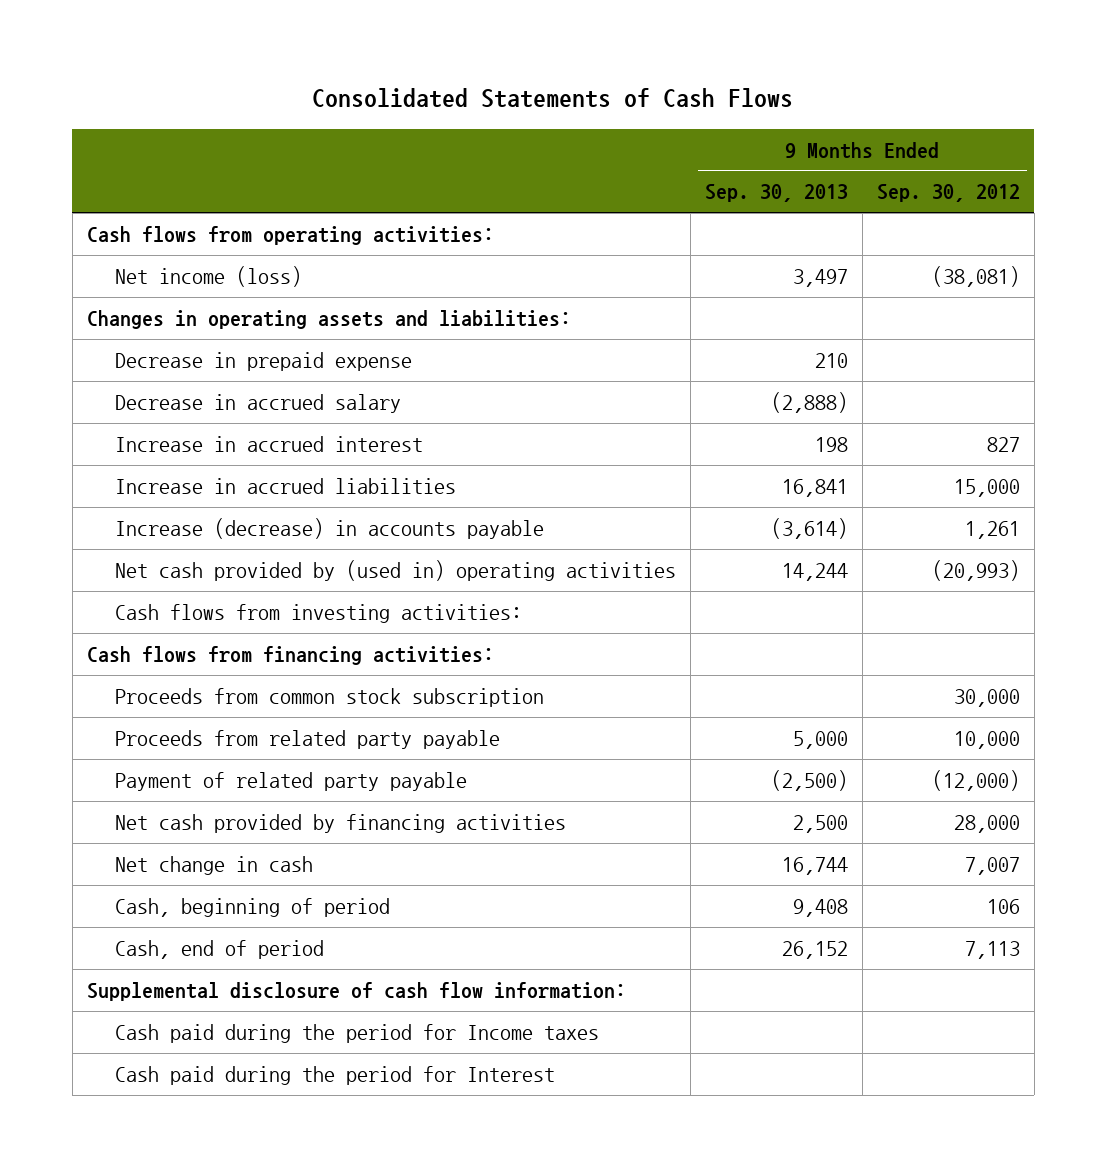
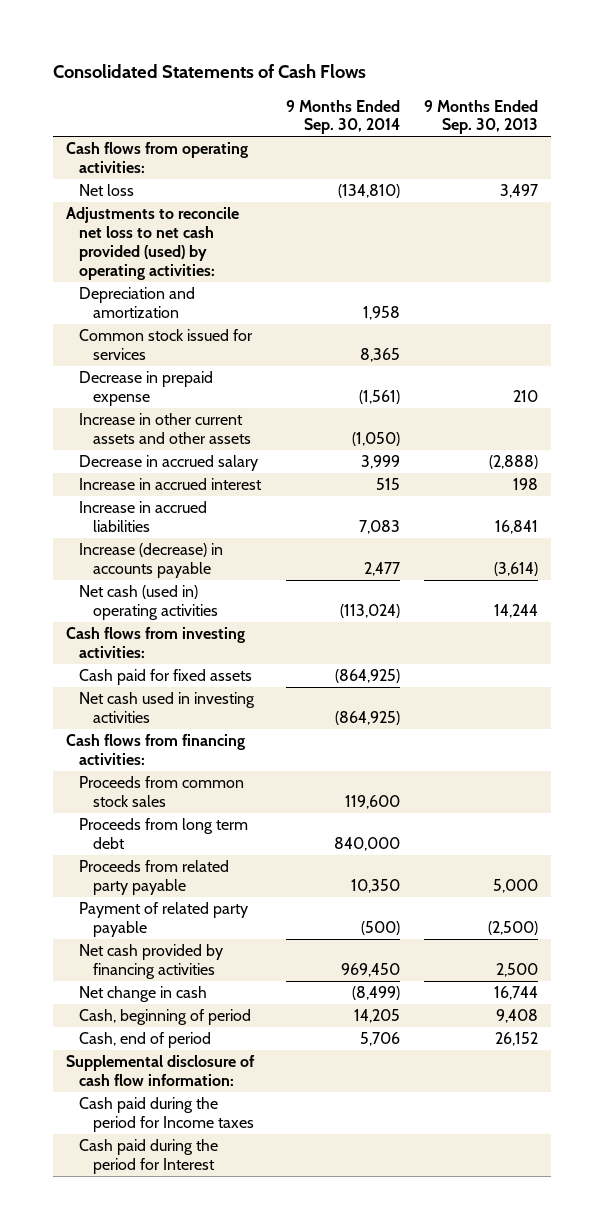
[876,184,1020,203] Sep. 30, 2012 -> none
none -> [285,99,400,135] 9 Months Ended Sep. 30, 2014
[86,310,571,330] Changes in operating assets and liabilities: -> none
[114,266,302,288] Net income (loss) -> [79,184,135,197] Net loss
none -> [65,207,239,280] Adjustments to reconcile net loss to net cash provided (used) by operating activities:
none -> [79,287,196,319] Depreciation and amortization
none -> [79,329,254,361] Common stock issued for services
none -> [79,413,252,445] Increase in other current assets and other assets
[114,560,676,582] Net cash provided by (used in) operating activities -> [79,585,219,621] Net cash (used in) operating activities
none -> [79,669,253,686] Cash paid for fixed assets
none -> [79,692,256,724] Net cash used in investing activities
[114,688,544,708] Proceeds from common stock subscription -> [79,776,245,808] Proceeds from common stock sales
none -> [79,818,249,850] Proceeds from long term debt

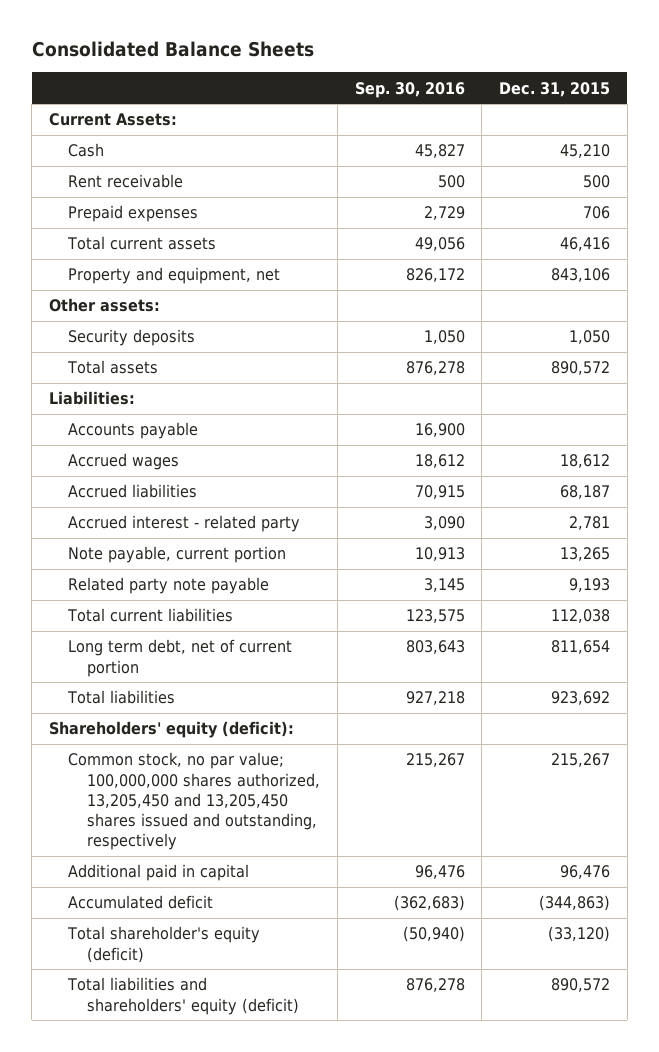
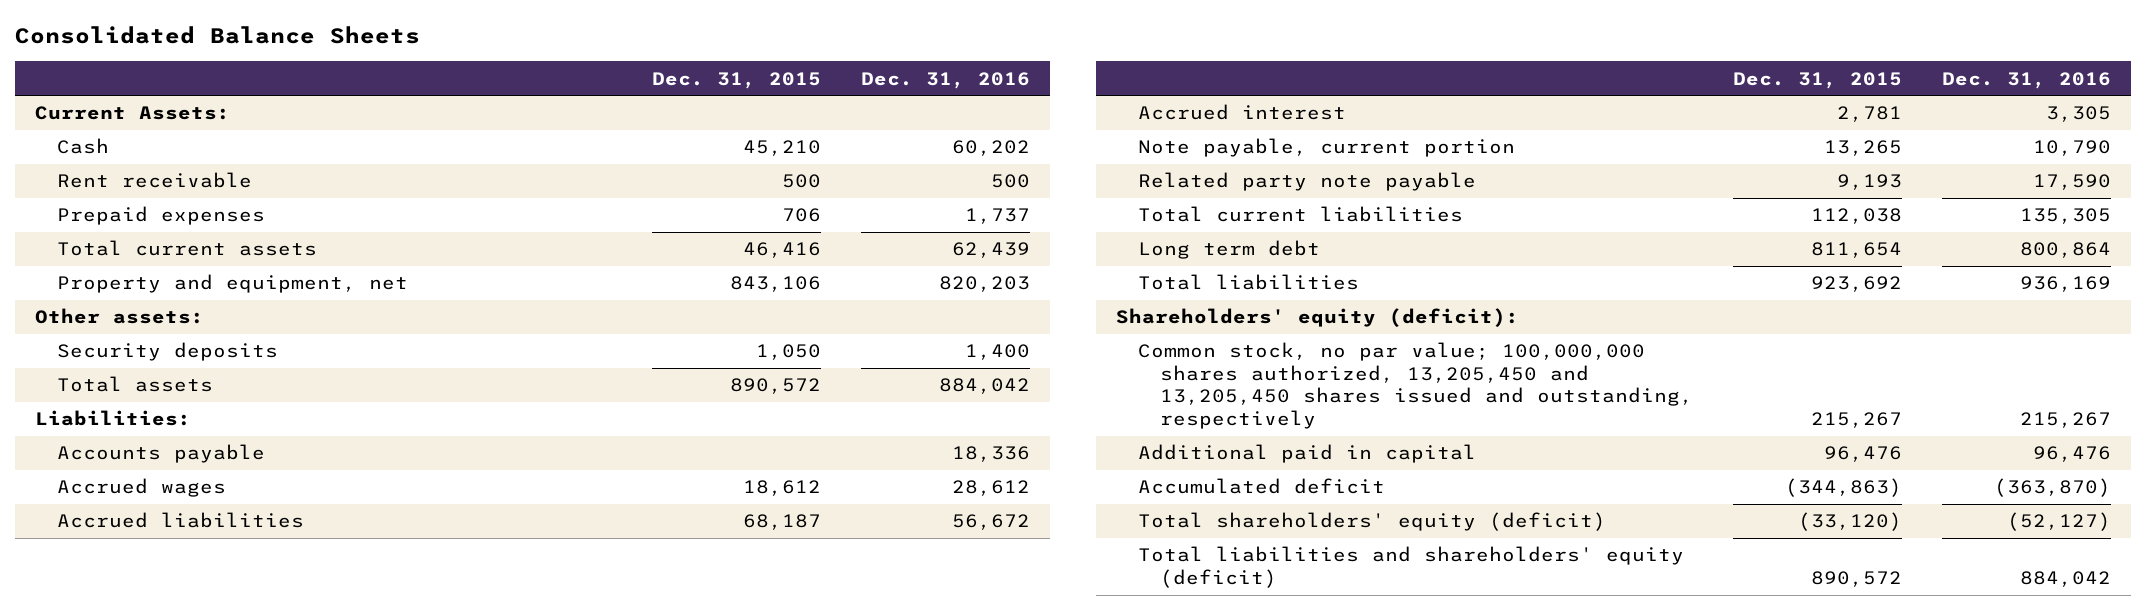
[354,81,465,98] Sep. 30, 2016 -> none
none -> [861,71,1031,89] Dec. 31, 2016
[67,515,300,533] Accrued interest - related party -> [1137,104,1346,121] Accrued interest
[67,639,292,677] Long term debt, net of current portion -> [1137,240,1320,260] Long term debt
[66,926,260,963] Total shareholder's equity (deficit) -> [1137,512,1606,532] Total shareholders' equity (deficit)

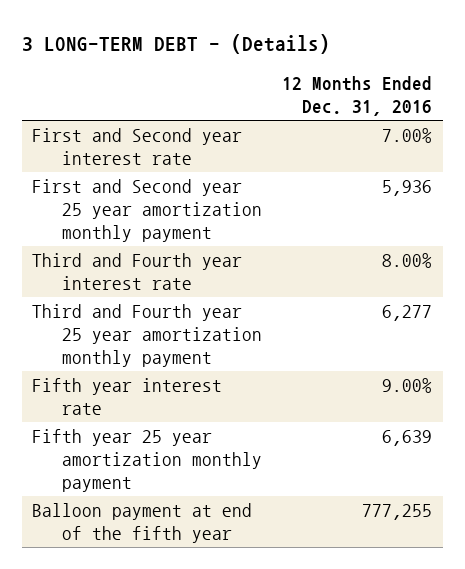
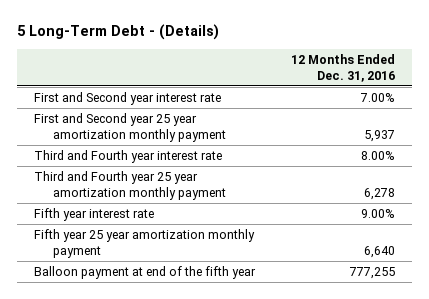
[21,34,330,55] 3 LONG-TERM DEBT - (Details) -> [16,24,219,41] 5 Long-Term Debt - (Details)
[382,180,433,197] 5,936 -> [363,129,395,142] 5,937
[382,305,433,322] 6,277 -> [363,187,395,200] 6,278
[382,430,433,447] 6,639 -> [363,245,395,258] 6,640

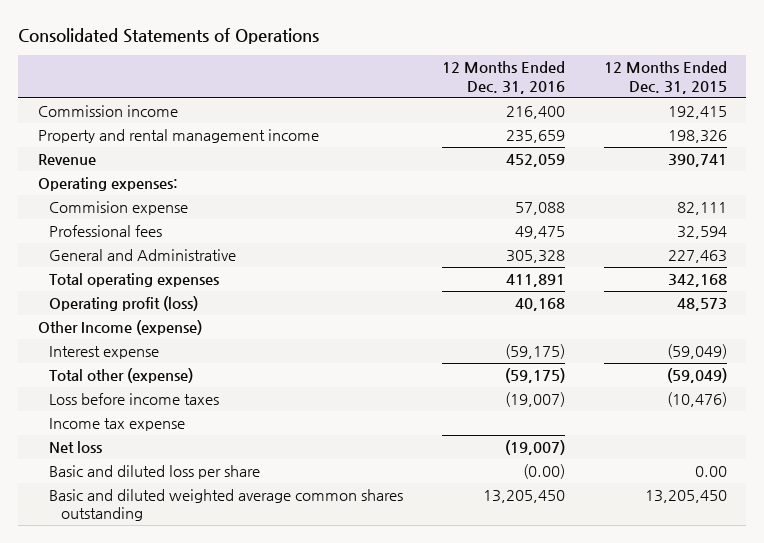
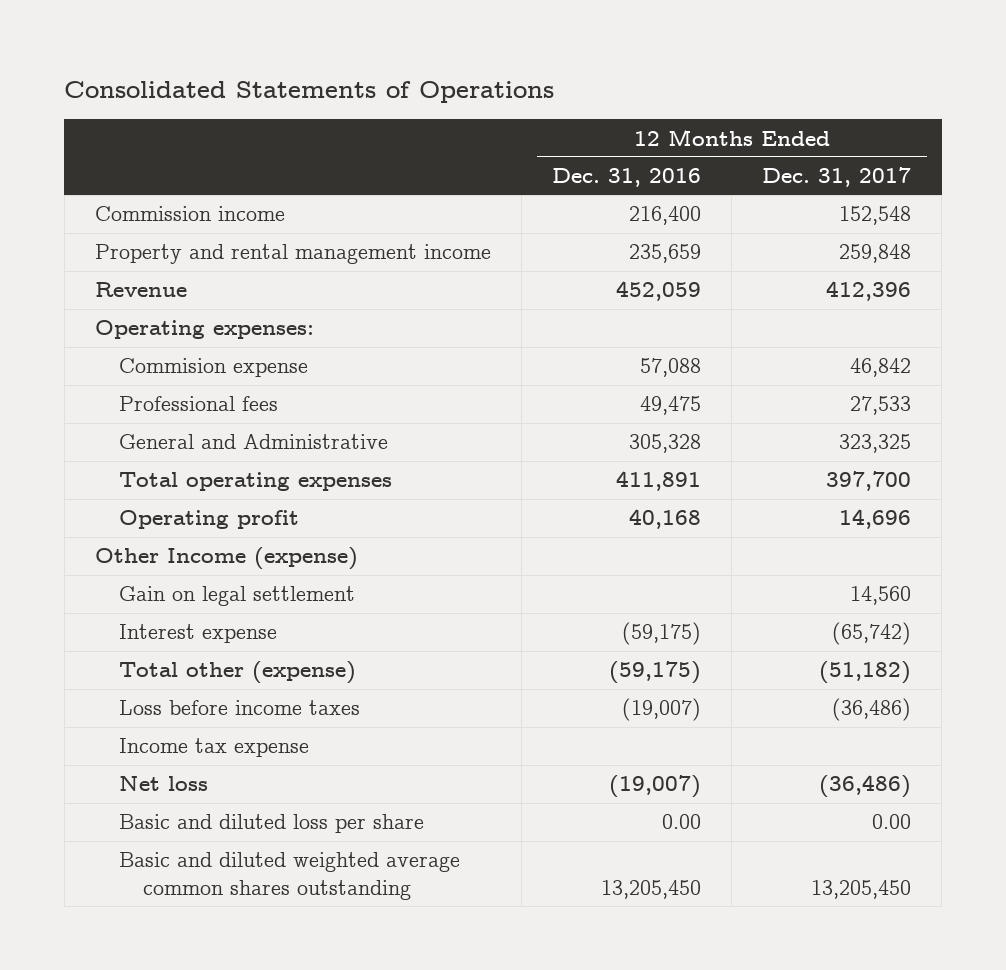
[603,61,727,94] 12 Months Ended Dec. 31, 2015 -> none
none -> [762,167,912,188] Dec. 31, 2017
[49,296,199,312] Operating profit (loss) -> [118,510,299,530] Operating profit
none -> [118,586,355,607] Gain on legal settlement
[522,464,565,480] (0.00) -> [662,814,702,830] 0.00

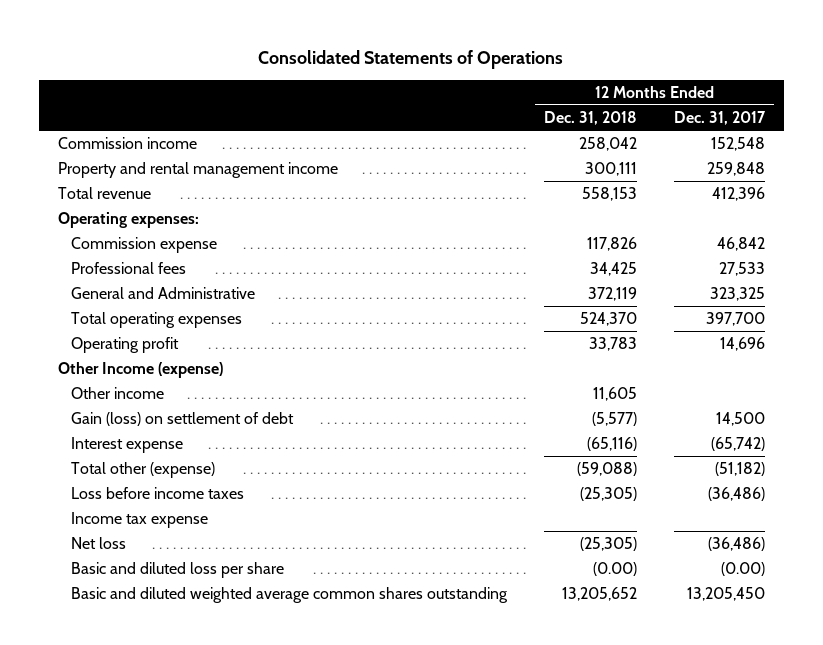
[552,168,702,188] Dec. 31, 2016 -> none
none -> [544,111,638,126] Dec. 31, 2018
[94,282,187,298] Revenue -> [57,187,151,200] Total revenue
[118,358,308,378] Commision expense -> [71,237,218,254] Commission expense
[118,586,355,607] Gain on legal settlement -> none
none -> [71,387,165,400] Other income
none -> [71,412,295,427] Gain (loss) on settlement of debt
[872,814,912,830] 0.00 -> [721,562,766,577] (0.00)

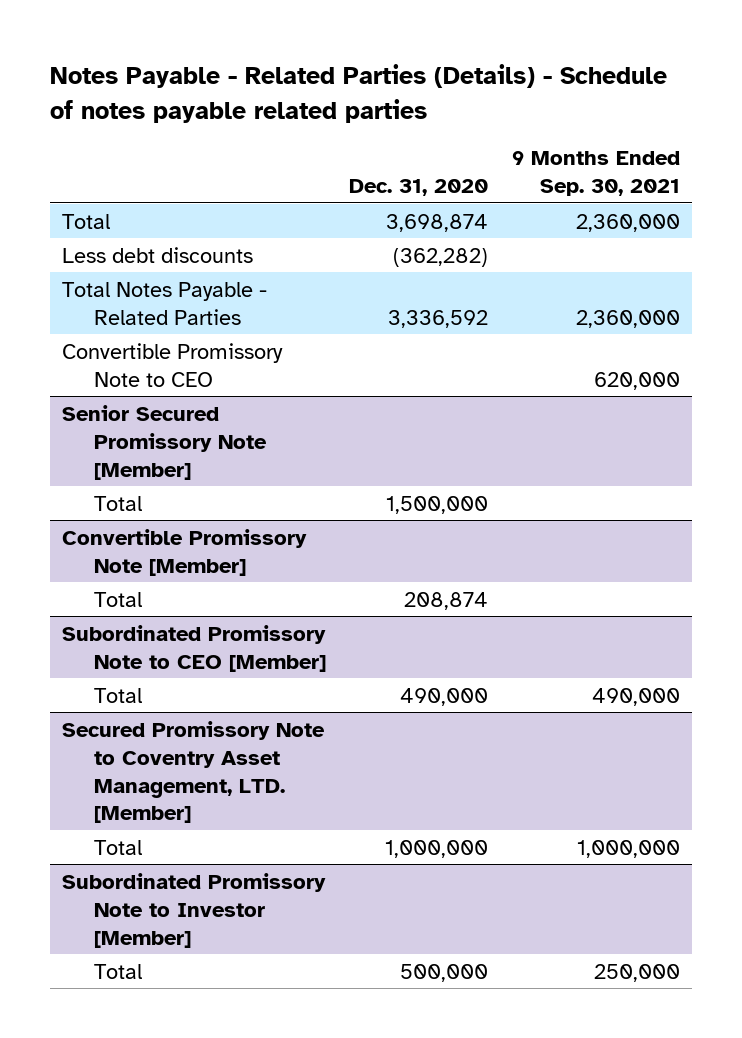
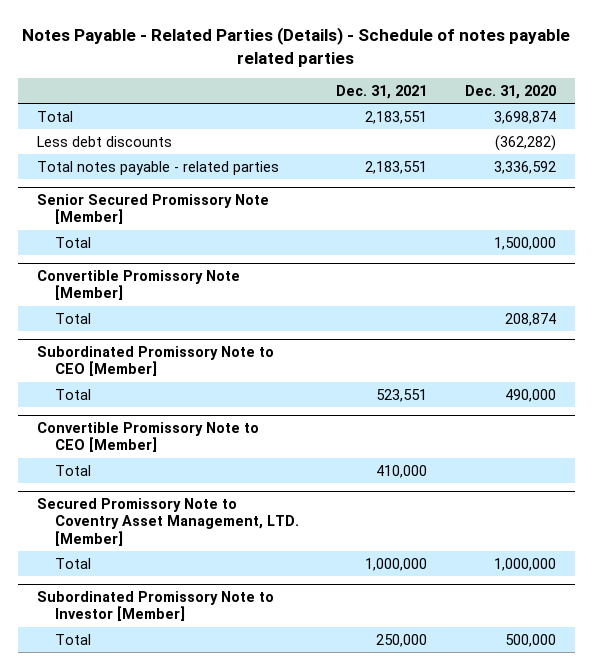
[512,151,681,197] 9 Months Ended Sep. 30, 2021 -> none
none -> [336,84,428,99] Dec. 31, 2021
[62,342,284,387] Convertible Promissory Note to CEO -> none
[62,281,268,325] Total Notes Payable - Related Parties -> [36,160,279,175] Total notes payable - related parties
none -> [36,422,259,453] Convertible Promissory Note to CEO [Member]
none -> [54,464,91,476] Total

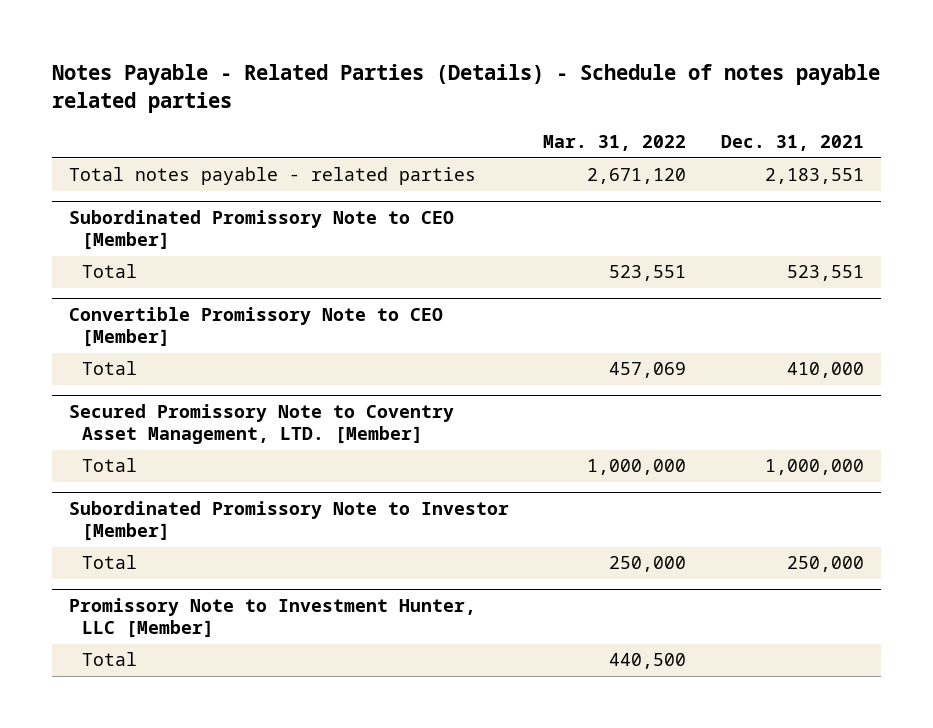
[464,84,556,99] Dec. 31, 2020 -> none
none -> [543,135,687,152] Mar. 31, 2022
[36,110,73,122] Total -> none
[36,135,172,147] Less debt discounts -> none
[36,194,269,225] Senior Secured Promissory Note [Member] -> none
[54,236,91,248] Total -> none
[36,270,240,301] Convertible Promissory Note [Member] -> none
[54,312,91,324] Total -> none
none -> [68,598,476,639] Promissory Note to Investment Hunter, LLC [Member]
none -> [81,652,137,667] Total

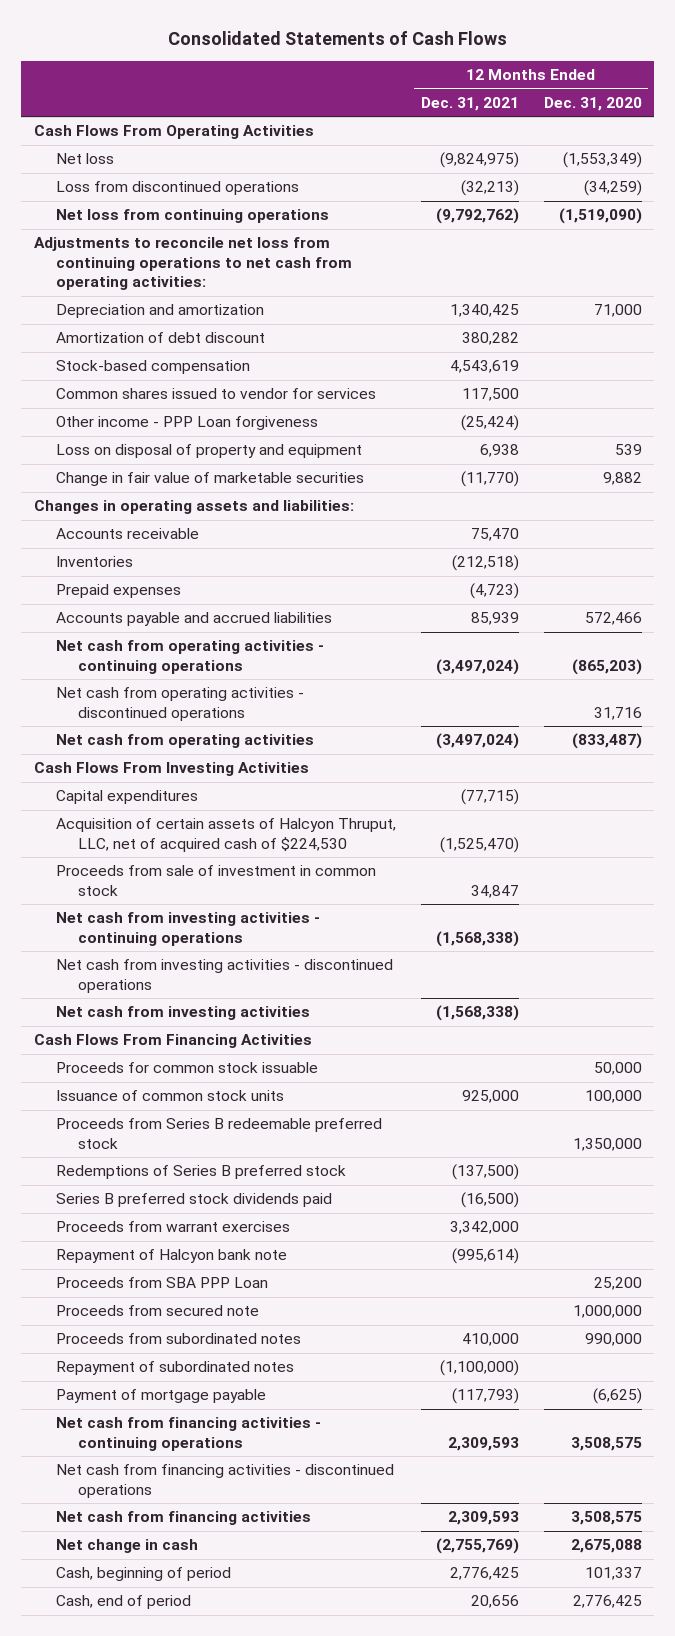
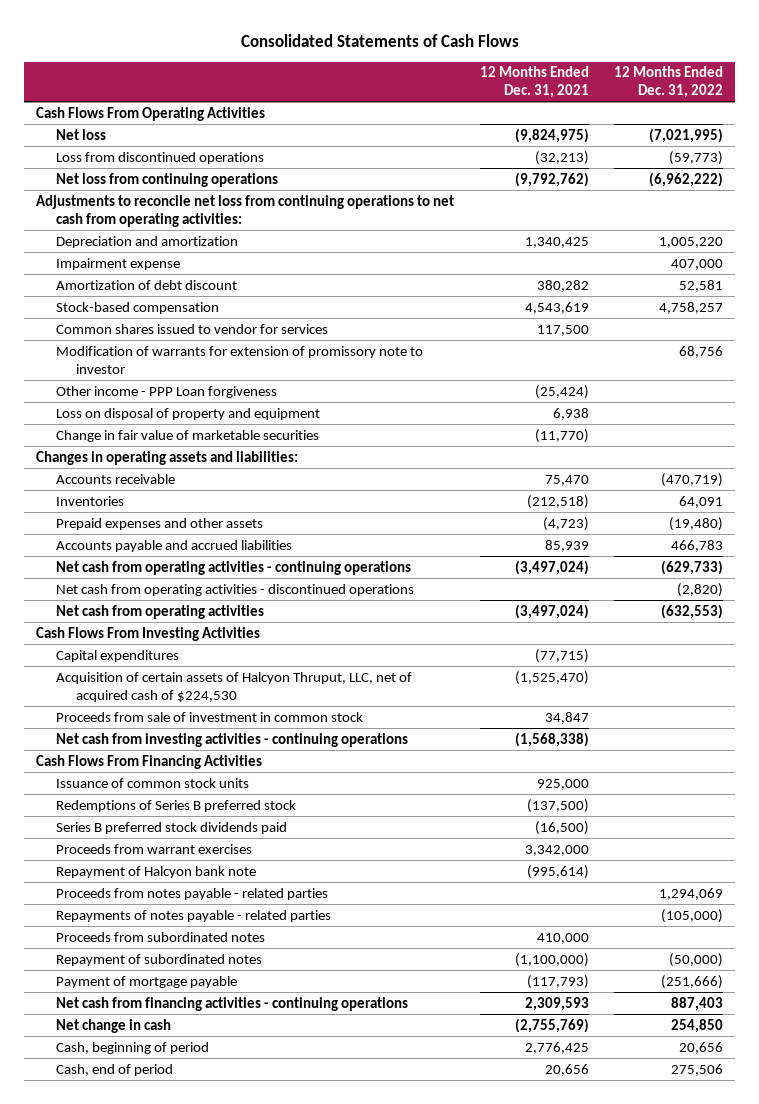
[543,97,642,112] Dec. 31, 2020 -> none
none -> [613,66,723,99] 12 Months Ended Dec. 31, 2022
none -> [56,257,181,270] Impairment expense
none -> [56,345,424,374] Modification of warrants for extension of promissory note to investor
[55,584,181,599] Prepaid expenses -> [56,517,264,530] Prepaid expenses and other assets
[55,959,393,993] Net cash from investing activities - discontinued operations -> none
[55,1006,310,1021] Net cash from investing activities -> none
[55,1062,318,1074] Proceeds for common stock issuable -> none
[55,1118,382,1149] Proceeds from Series B redeemable preferred stock -> none
[55,1277,268,1289] Proceeds from SBA PPP Loan -> none
[55,1305,259,1317] Proceeds from secured note -> none
none -> [56,887,329,900] Proceeds from notes payable - related parties
none -> [56,909,332,922] Repayments of notes payable - related parties
[55,1464,394,1498] Net cash from financing activities - discontinued operations -> none
[55,1511,311,1526] Net cash from financing activities -> none

